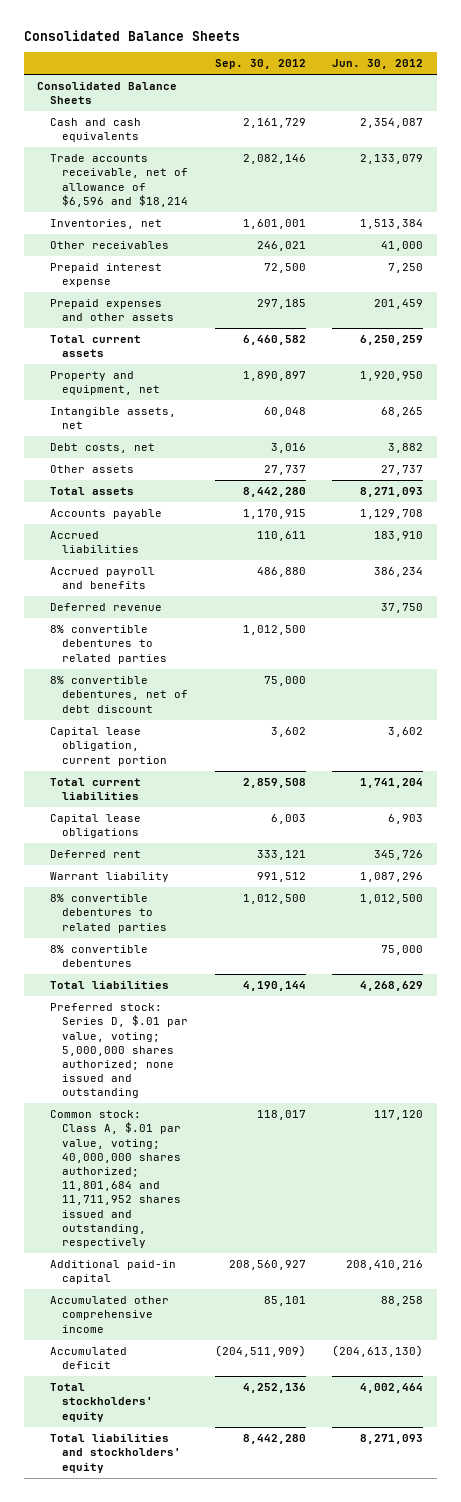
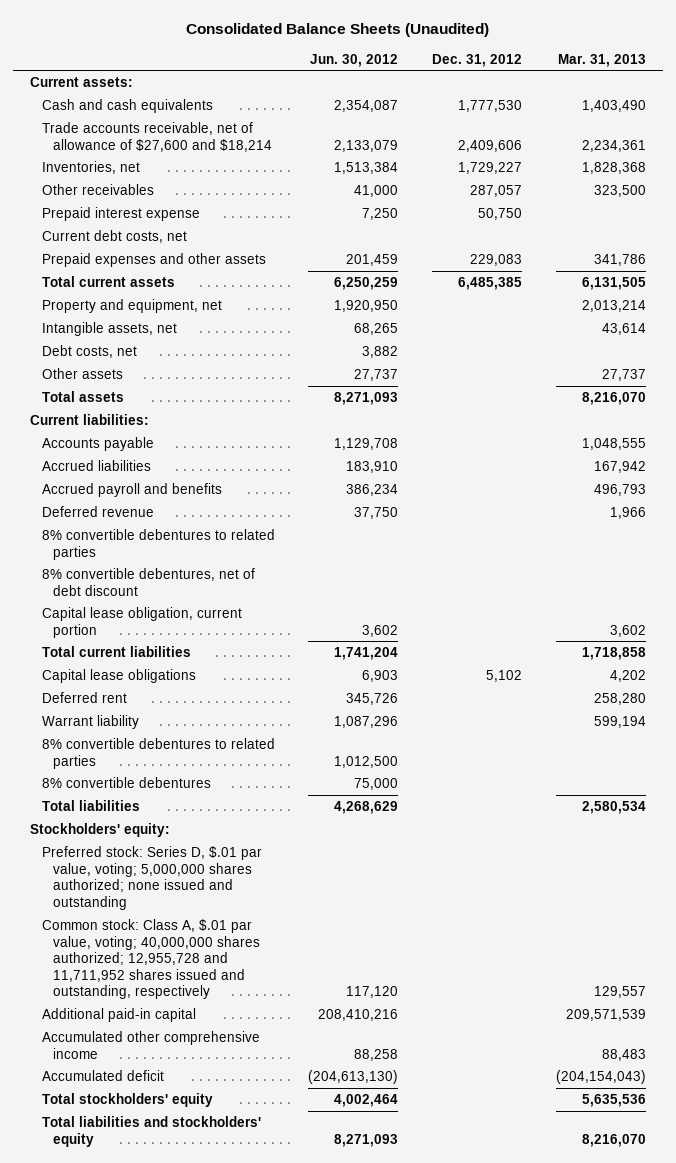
[24,30,241,42] Consolidated Balance Sheets -> [185,23,489,38] Consolidated Balance Sheets (Unaudited)
[214,59,306,70] Sep. 30, 2012 -> none
none -> [432,53,523,67] Dec. 31, 2012
none -> [557,53,646,67] Mar. 31, 2013
[37,82,178,105] Consolidated Balance Sheets -> none
none -> [30,77,134,88] Current assets:
[49,154,188,207] Trade accounts receivable, net of allowance of $6,596 and $18,214 -> [41,122,273,152] Trade accounts receivable, net of allowance of $27,600 and $18,214
none -> [41,230,187,244] Current debt costs, net
none -> [30,414,150,426] Current liabilities:
none -> [30,823,171,838] Stockholders' equity:
[49,1110,181,1248] Common stock: Class A, $.01 par value, voting; 40,000,000 shares authorized; 11,801,684 and 11,711,952 shares issued and outstanding, respectively -> [41,919,261,1000] Common stock: Class A, $.01 par value, voting; 40,000,000 shares authorized; 12,955,728 and 11,711,952 shares issued and outstanding, respectively

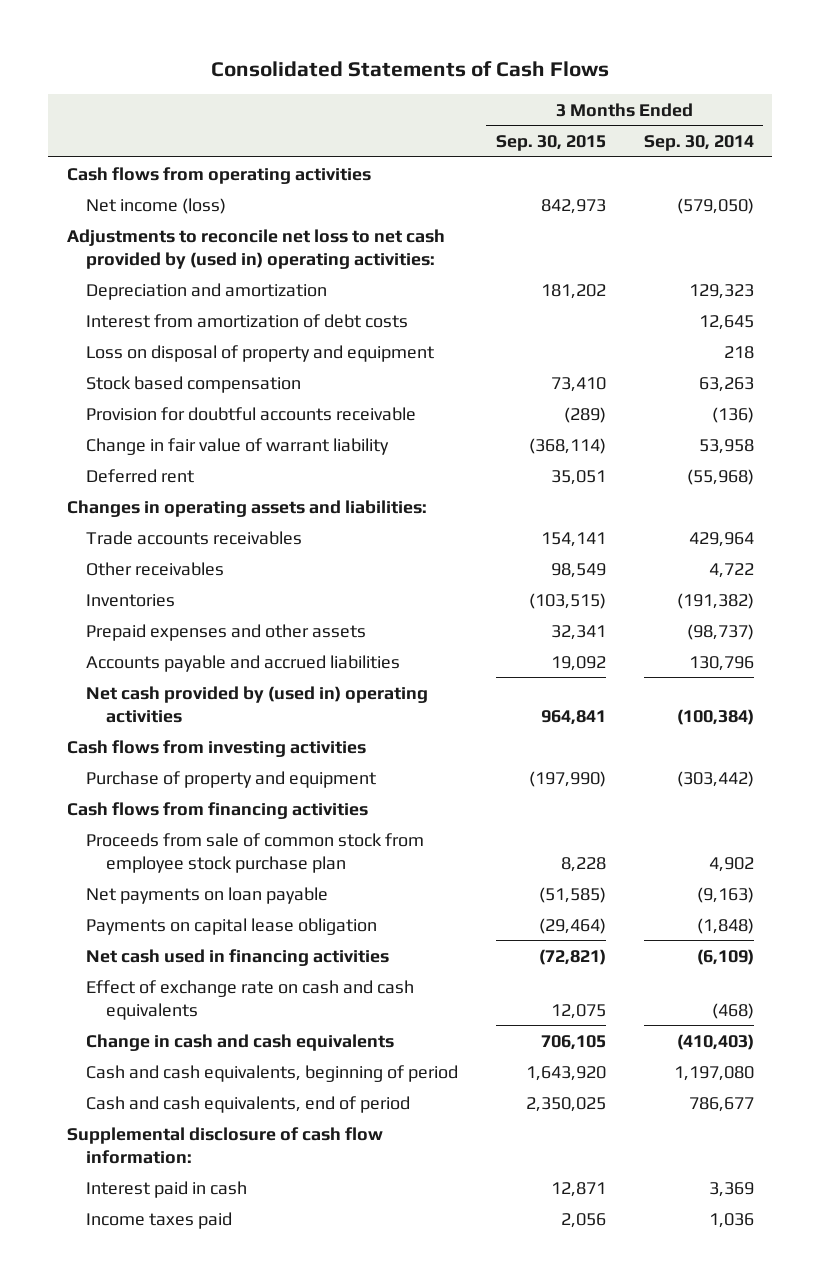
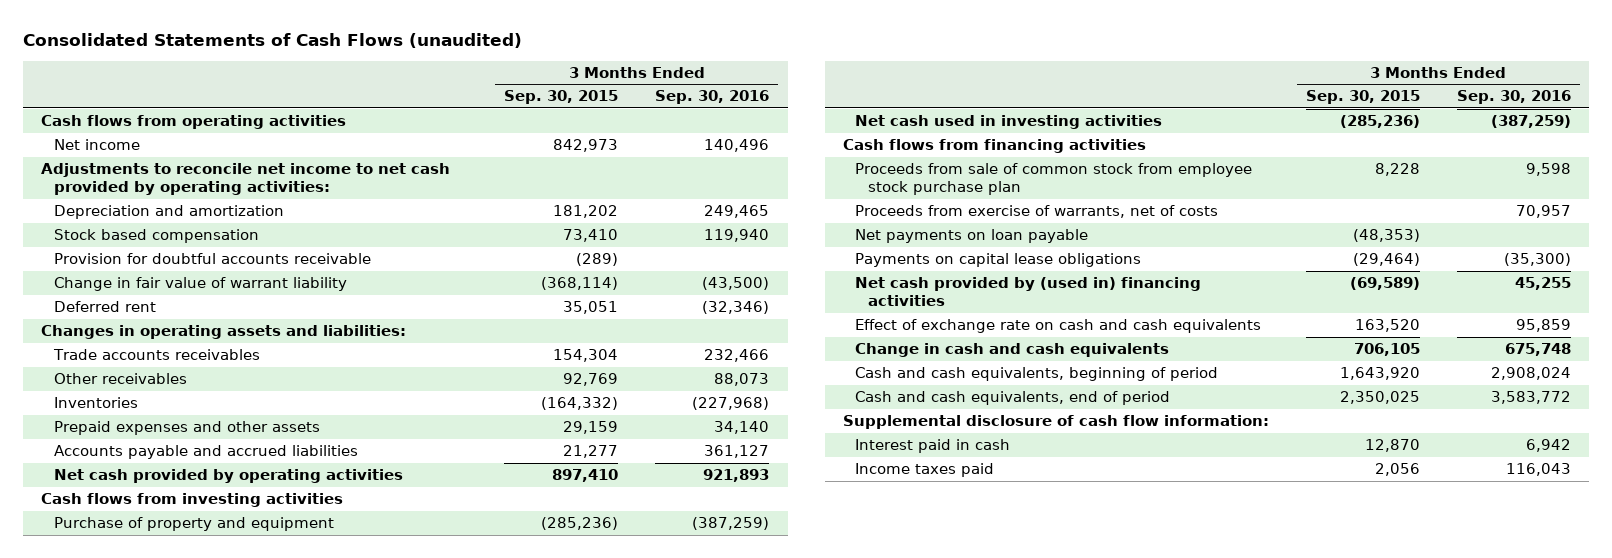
[211,60,610,77] Consolidated Statements of Cash Flows -> [22,32,522,48] Consolidated Statements of Cash Flows (unaudited)
[643,134,754,151] Sep. 30, 2014 -> none
none -> [655,90,770,105] Sep. 30, 2016
[86,197,227,214] Net income (loss) -> [53,139,140,151] Net income
[66,228,445,269] Adjustments to reconcile net loss to net cash provided by (used in) operating activities: -> [41,163,451,196] Adjustments to reconcile net income to net cash provided by operating activities:
[86,313,409,328] Interest from amortization of debt costs -> none
[86,344,435,362] Loss on disposal of property and equipment -> none
[540,531,606,547] 154,141 -> [553,349,619,363] 154,304
[550,562,606,578] 98,549 -> [563,373,619,387] 92,769
[528,592,606,609] (103,515) -> [541,397,619,411] (164,332)
[550,624,606,640] 32,341 -> [563,421,619,435] 29,159
[550,655,606,671] 19,092 -> [563,445,619,459] 21,277
[86,685,429,723] Net cash provided by (used in) operating activities -> [53,469,403,484] Net cash provided by operating activities
[540,709,606,725] 964,841 -> [552,469,619,483] 897,410
[528,770,606,787] (197,990) -> [541,517,619,531] (285,236)
none -> [855,115,1163,130] Net cash used in investing activities
none -> [855,205,1219,219] Proceeds from exercise of warrants, net of costs
[538,886,606,903] (51,585) -> [1352,229,1420,243] (48,353)
[86,917,378,935] Payments on capital lease obligation -> [855,253,1142,268] Payments on capital lease obligations
[86,948,390,966] Net cash used in financing activities -> [855,277,1202,307] Net cash provided by (used in) financing activities
[538,948,606,965] (72,821) -> [1349,277,1420,291] (69,589)
[550,1003,606,1019] 12,075 -> [1354,319,1420,333] 163,520
[550,1181,606,1197] 12,871 -> [1364,439,1420,453] 12,870

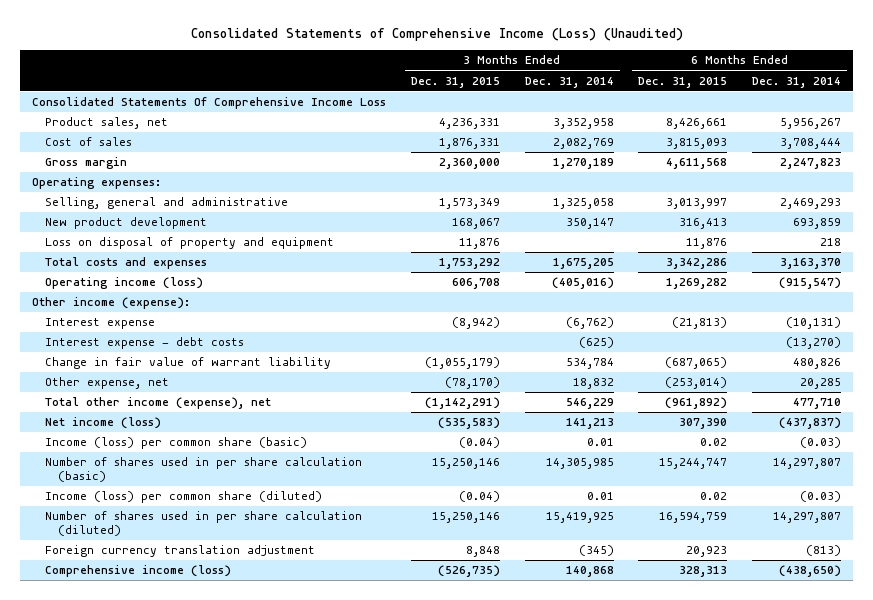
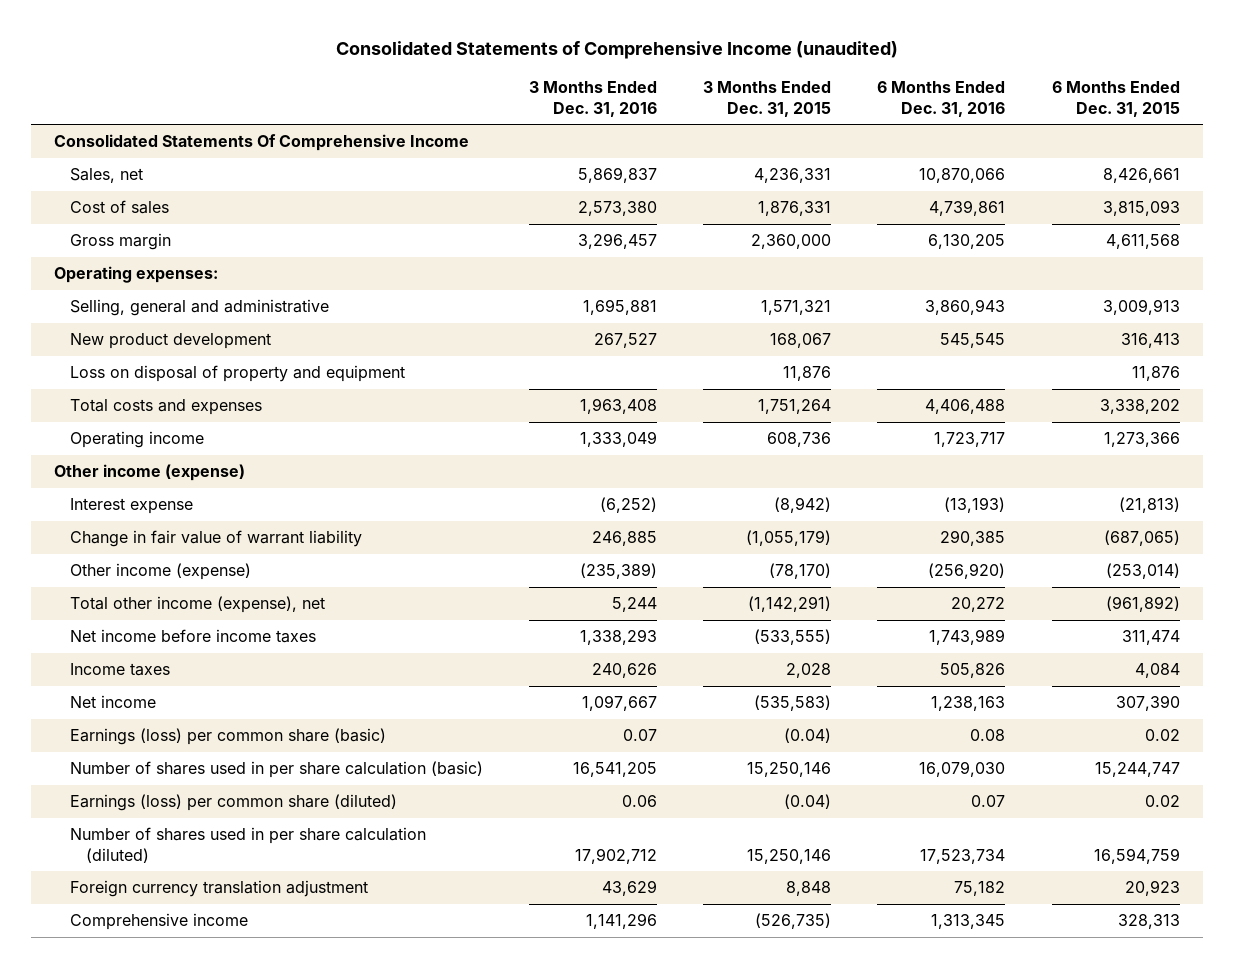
[190,28,683,42] Consolidated Statements of Comprehensive Income (Loss) (Unaudited) -> [335,41,898,60] Consolidated Statements of Comprehensive Income (unaudited)
[524,76,614,88] Dec. 31, 2014 -> none
[751,76,841,88] Dec. 31, 2014 -> none
none -> [528,81,657,117] 3 Months Ended Dec. 31, 2016
none -> [877,81,1006,117] 6 Months Ended Dec. 31, 2016
[32,97,387,110] Consolidated Statements Of Comprehensive Income Loss -> [53,134,469,152] Consolidated Statements Of Comprehensive Income
[44,117,168,130] Product sales, net -> [69,168,143,184] Sales, net
[438,198,500,210] 1,573,349 -> [761,300,832,316] 1,571,321
[666,198,728,210] 3,013,997 -> [1102,299,1180,316] 3,009,913
[438,258,500,270] 1,753,292 -> [758,399,832,415] 1,751,264
[666,258,728,270] 3,342,286 -> [1099,399,1180,415] 3,338,202
[44,277,203,290] Operating income (loss) -> [69,431,204,449] Operating income
[451,278,500,290] 606,708 -> [767,432,832,448] 608,736
[666,278,728,290] 1,269,282 -> [1103,432,1180,448] 1,273,366
[32,297,191,310] Other income (expense): -> [53,464,245,482] Other income (expense)
[44,337,244,350] Interest expense - debt costs -> none
[44,377,169,390] Other expense, net -> [69,563,251,581] Other income (expense)
none -> [69,629,316,644] Net income before income taxes
none -> [69,663,170,677] Income taxes
[44,417,161,430] Net income (loss) -> [69,695,156,709] Net income
[44,437,307,450] Income (loss) per common share (basic) -> [69,728,386,746] Earnings (loss) per common share (basic)
[44,491,322,504] Income (loss) per common share (diluted) -> [69,794,397,812] Earnings (loss) per common share (diluted)
[44,565,231,578] Comprehensive income (loss) -> [69,913,248,931] Comprehensive income

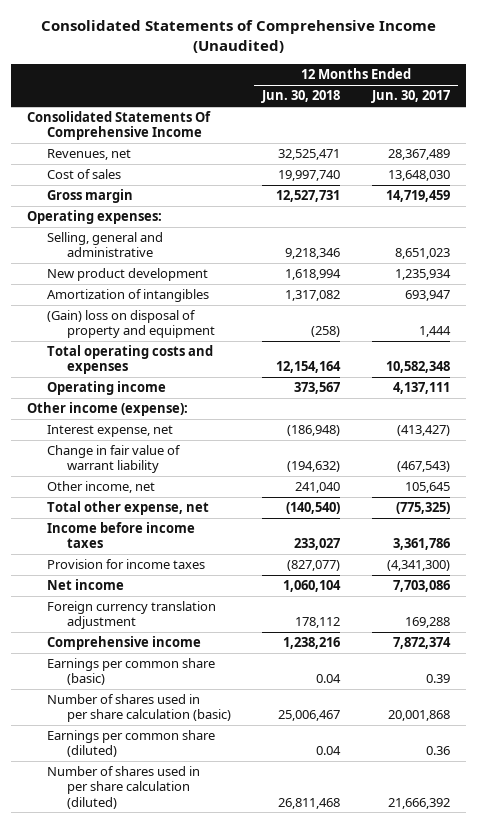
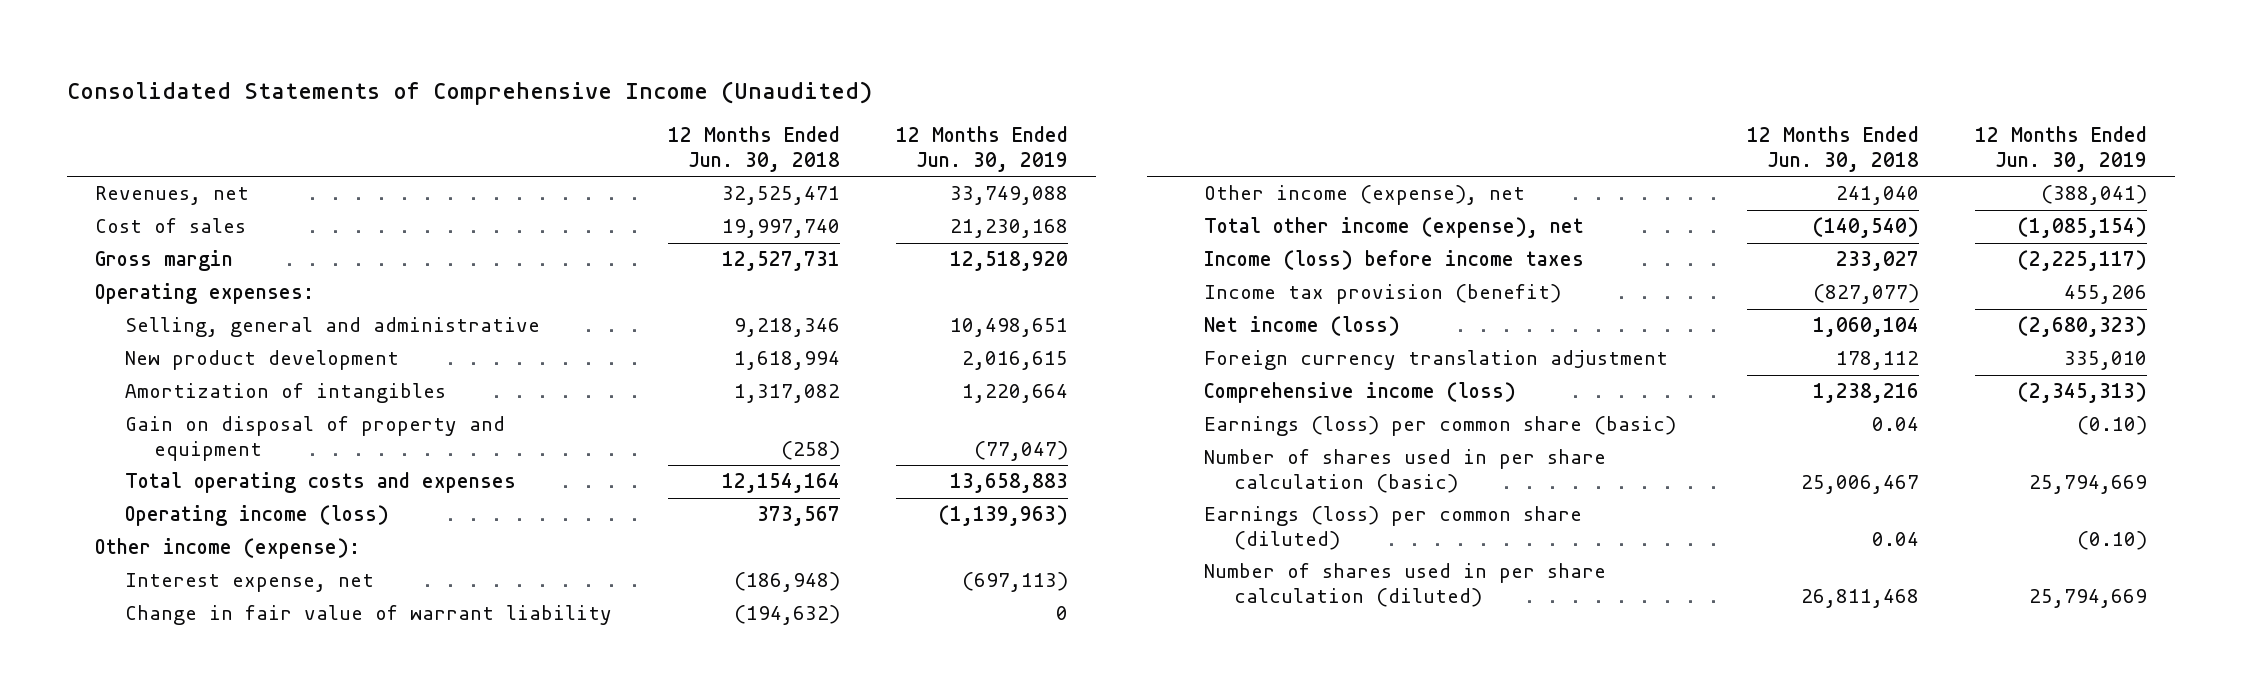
[370,90,450,104] Jun. 30, 2017 -> none
none -> [895,126,1068,172] 12 Months Ended Jun. 30, 2019
[27,111,212,141] Consolidated Statements Of Comprehensive Income -> none
[46,310,215,339] (Gain) loss on disposal of property and equipment -> [124,416,505,461] Gain on disposal of property and equipment
[46,381,166,396] Operating income -> [124,505,389,527] Operating income (loss)
[46,481,155,494] Other income, net -> [1204,185,1526,206] Other income (expense), net
[46,501,209,516] Total other expense, net -> [1204,217,1585,239] Total other income (expense), net
[46,522,195,549] Income before income taxes -> [1204,250,1585,271] Income (loss) before income taxes
[46,559,205,570] Provision for income taxes -> [1204,284,1562,305] Income tax provision (benefit)
[46,579,124,591] Net income -> [1204,316,1401,337] Net income (loss)
[46,636,201,651] Comprehensive income -> [1204,382,1517,404] Comprehensive income (loss)
[46,658,215,686] Earnings per common share (basic) -> [1204,416,1677,437] Earnings (loss) per common share (basic)
[46,730,215,758] Earnings per common share (diluted) -> [1204,506,1583,550] Earnings (loss) per common share (diluted)

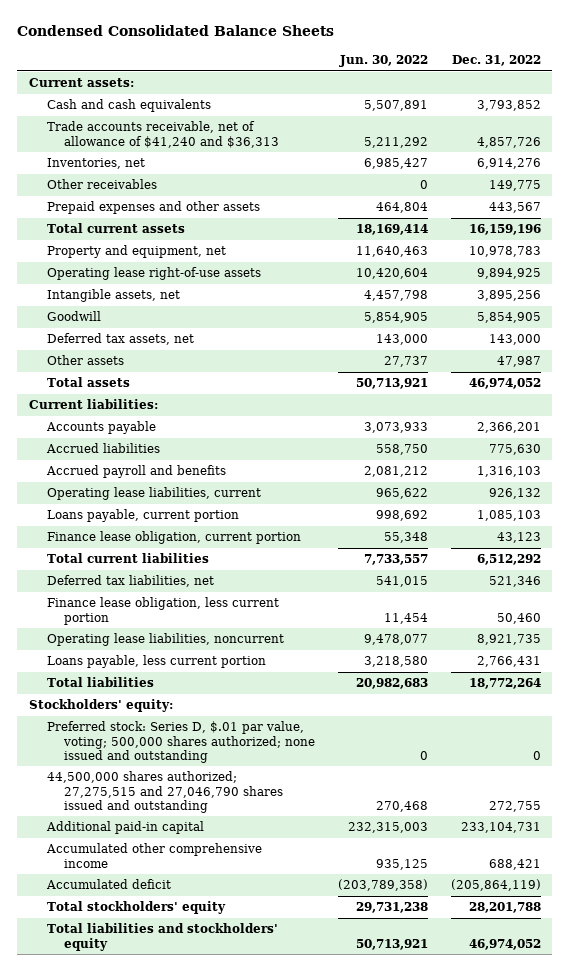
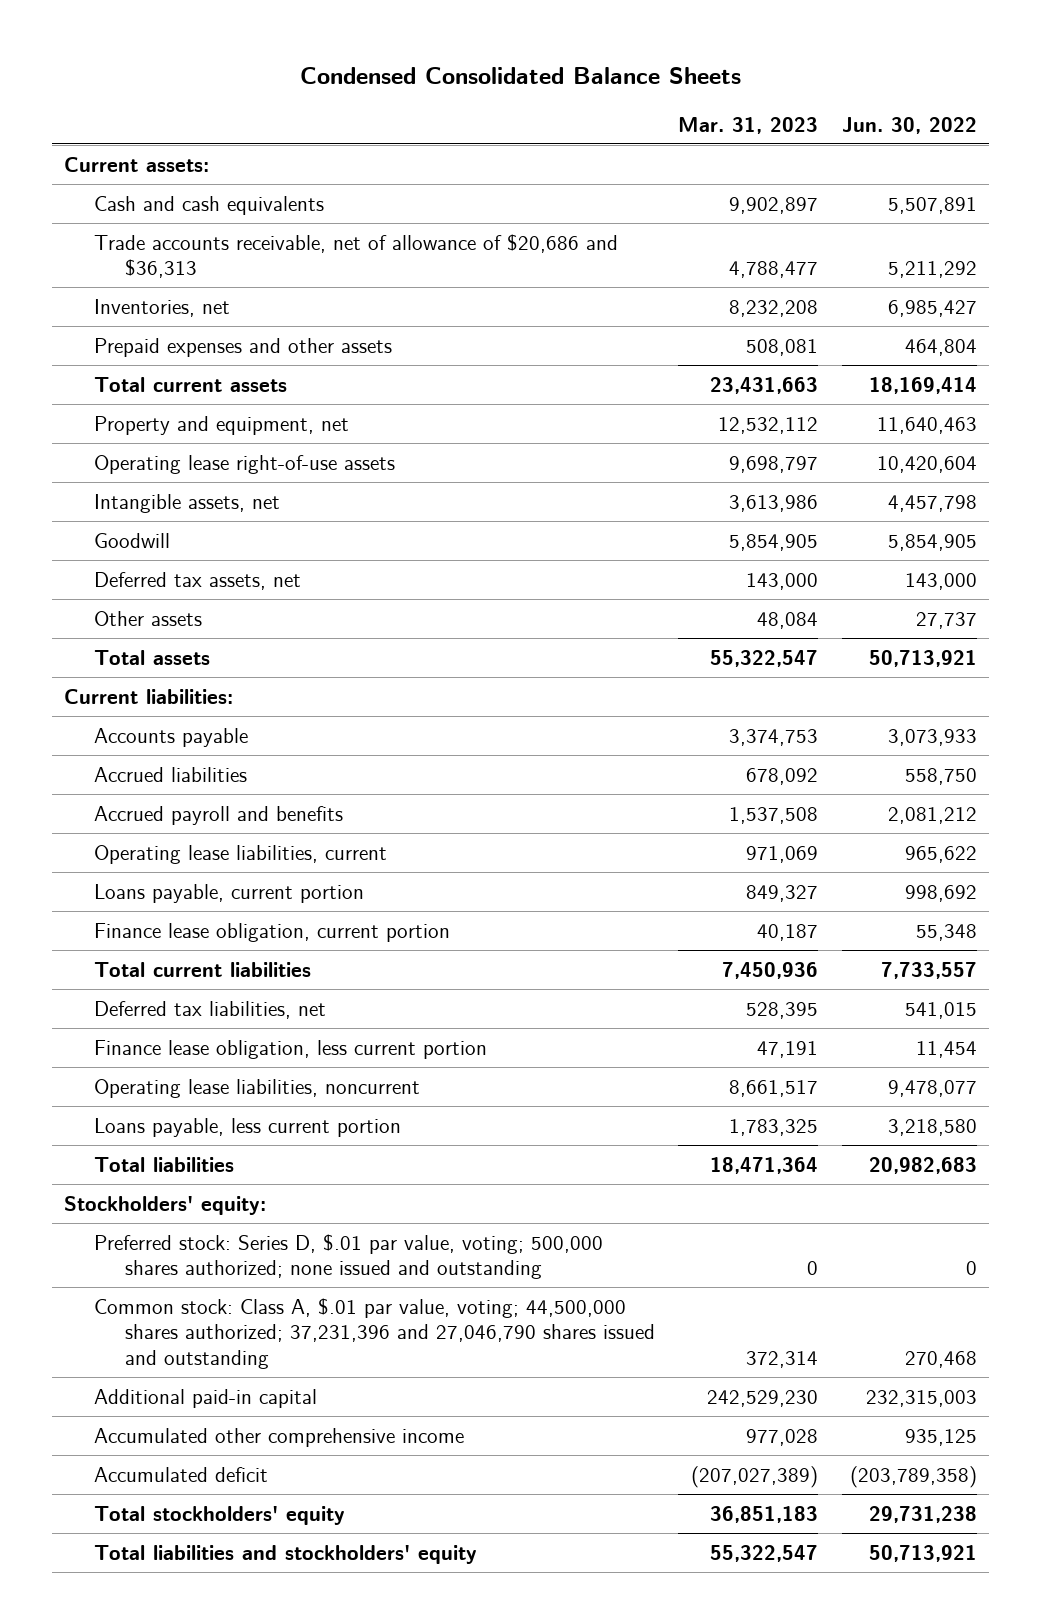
[451,55,541,67] Dec. 31, 2022 -> none
none -> [678,116,819,134] Mar. 31, 2023
[46,121,280,148] Trade accounts receivable, net of allowance of $41,240 and $36,313 -> [94,233,619,279] Trade accounts receivable, net of allowance of $20,686 and $36,313
[46,179,157,190] Other receivables -> none
[46,771,284,813] 44,500,000 shares authorized; 27,275,515 and 27,046,790 shares issued and outstanding -> [94,1297,655,1369] Common stock: Class A, $.01 par value, voting; 44,500,000 shares authorized; 37,231,396 and 27,046,790 shares issued and outstanding

